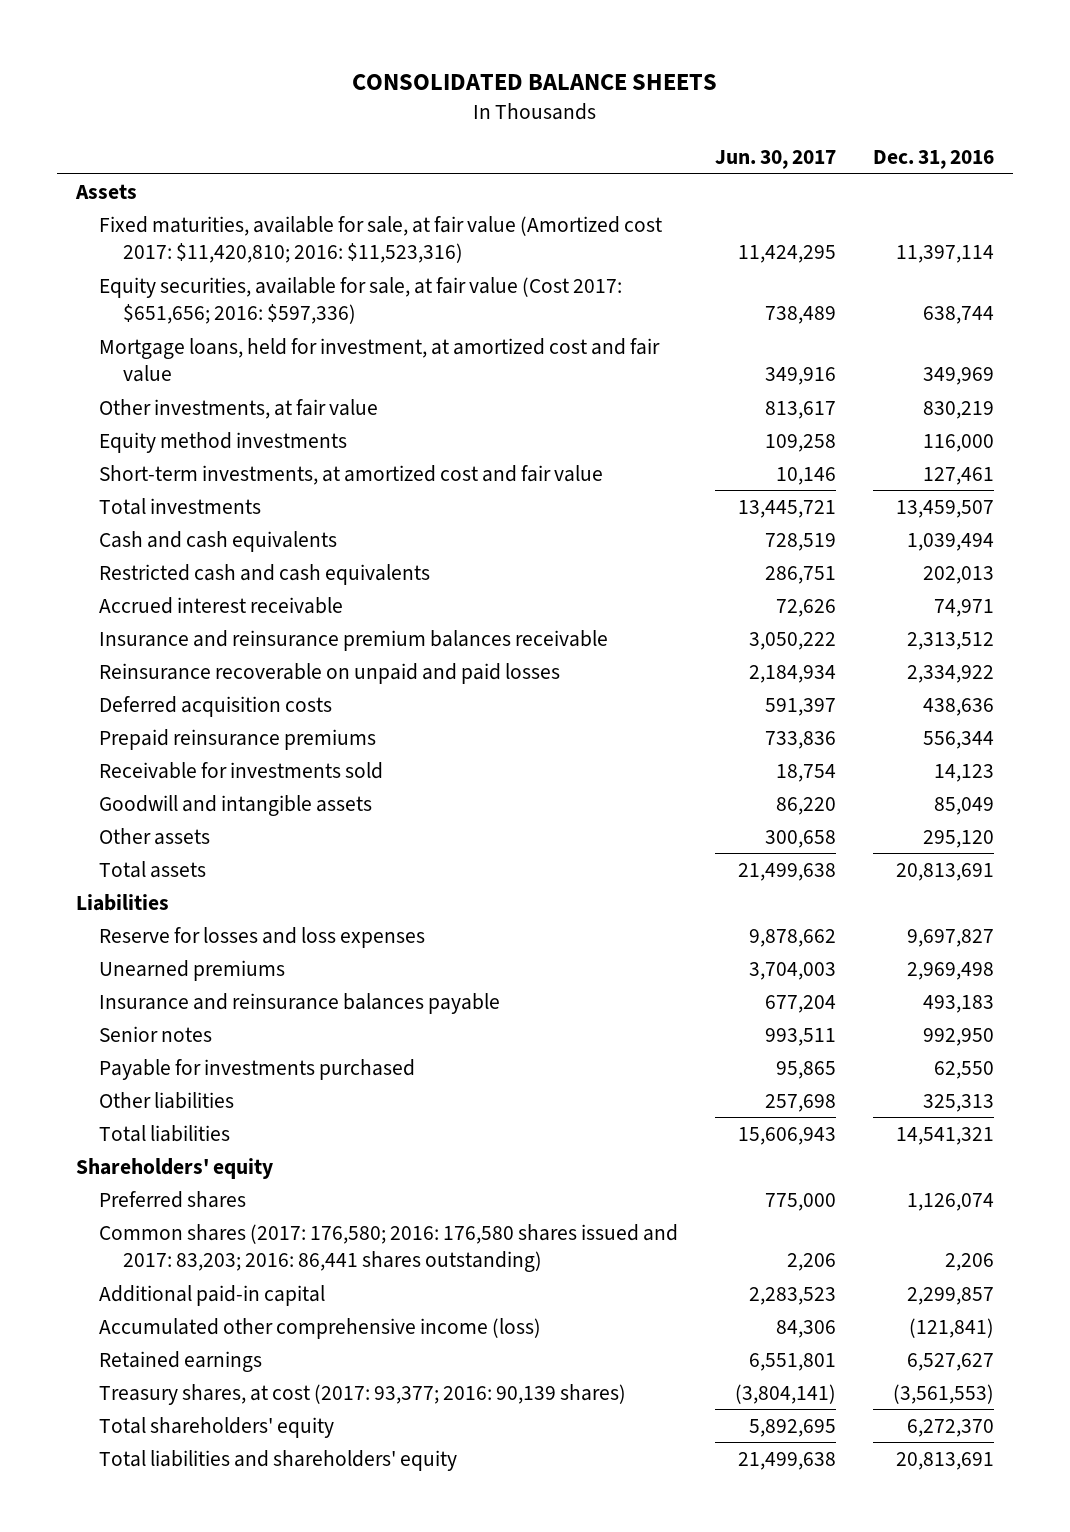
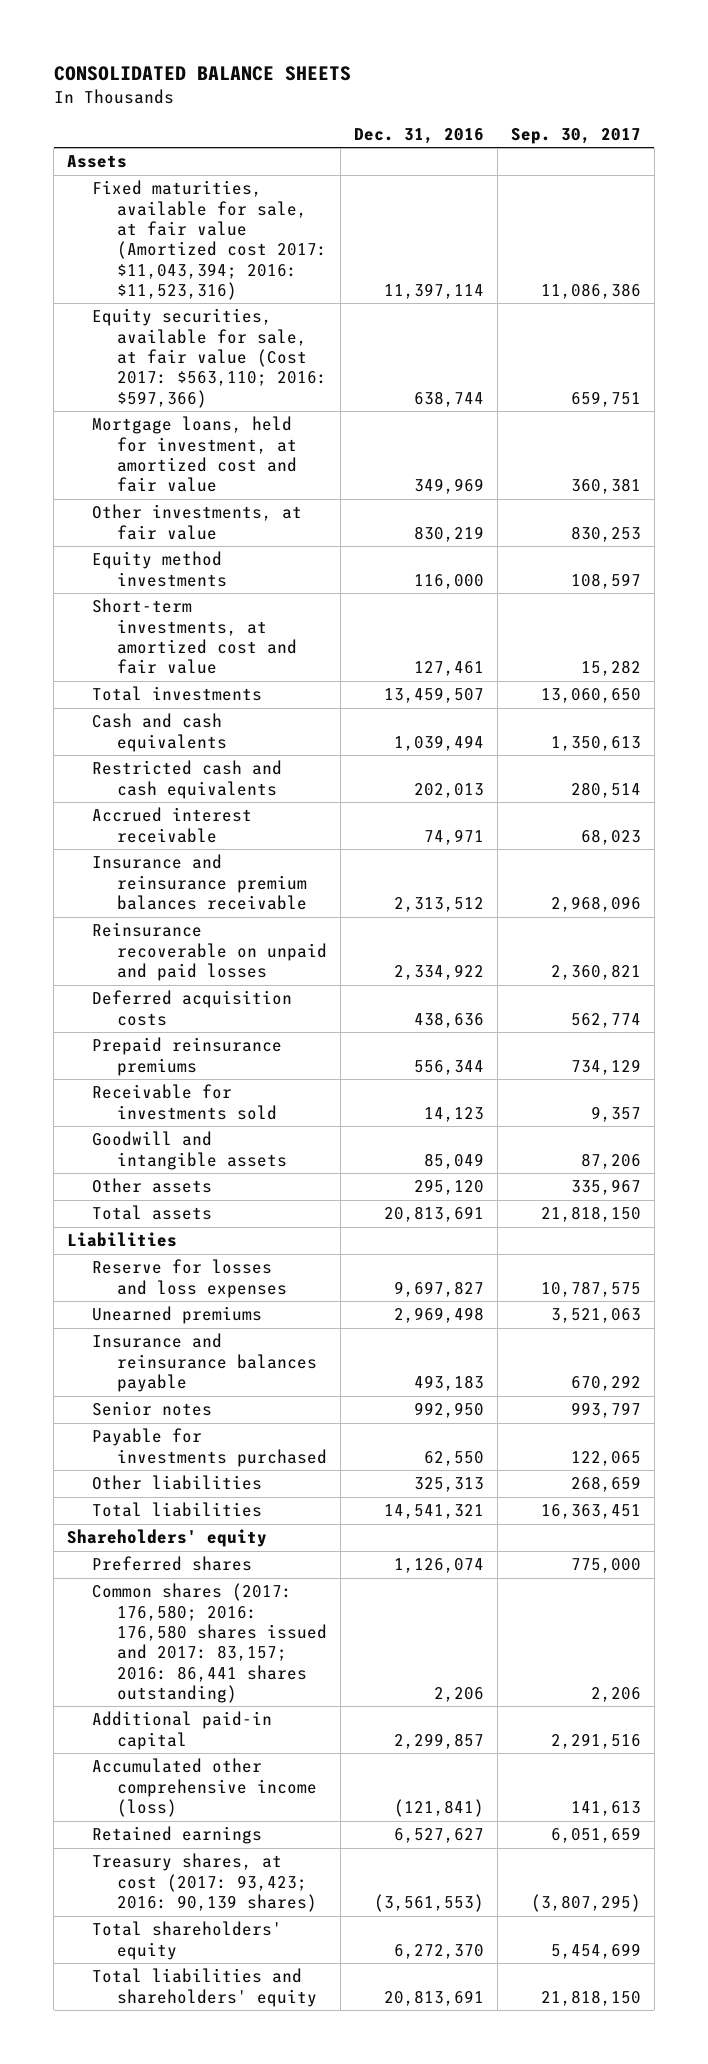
[715,150,837,170] Jun. 30, 2017 -> none
none -> [510,127,641,144] Sep. 30, 2017
[99,215,663,264] Fixed maturities, available for sale, at fair value (Amortized cost 2017: $11,420,810; 2016: $11,523,316) -> [92,180,328,300] Fixed maturities, available for sale, at fair value (Amortized cost 2017: $11,043,394; 2016: $11,523,316)
[99,276,623,325] Equity securities, available for sale, at fair value (Cost 2017: $651,656; 2016: $597,336) -> [92,308,328,408] Equity securities, available for sale, at fair value (Cost 2017: $563,110; 2016: $597,366)
[99,1223,679,1273] Common shares (2017: 176,580; 2016: 176,580 shares issued and 2017: 83,203; 2016: 86,441 shares outstanding) -> [92,1583,328,1703] Common shares (2017: 176,580; 2016: 176,580 shares issued and 2017: 83,157; 2016: 86,441 shares outstanding)
[99,1383,627,1405] Treasury shares, at cost (2017: 93,377; 2016: 90,139 shares) -> [92,1853,318,1913] Treasury shares, at cost (2017: 93,423; 2016: 90,139 shares)

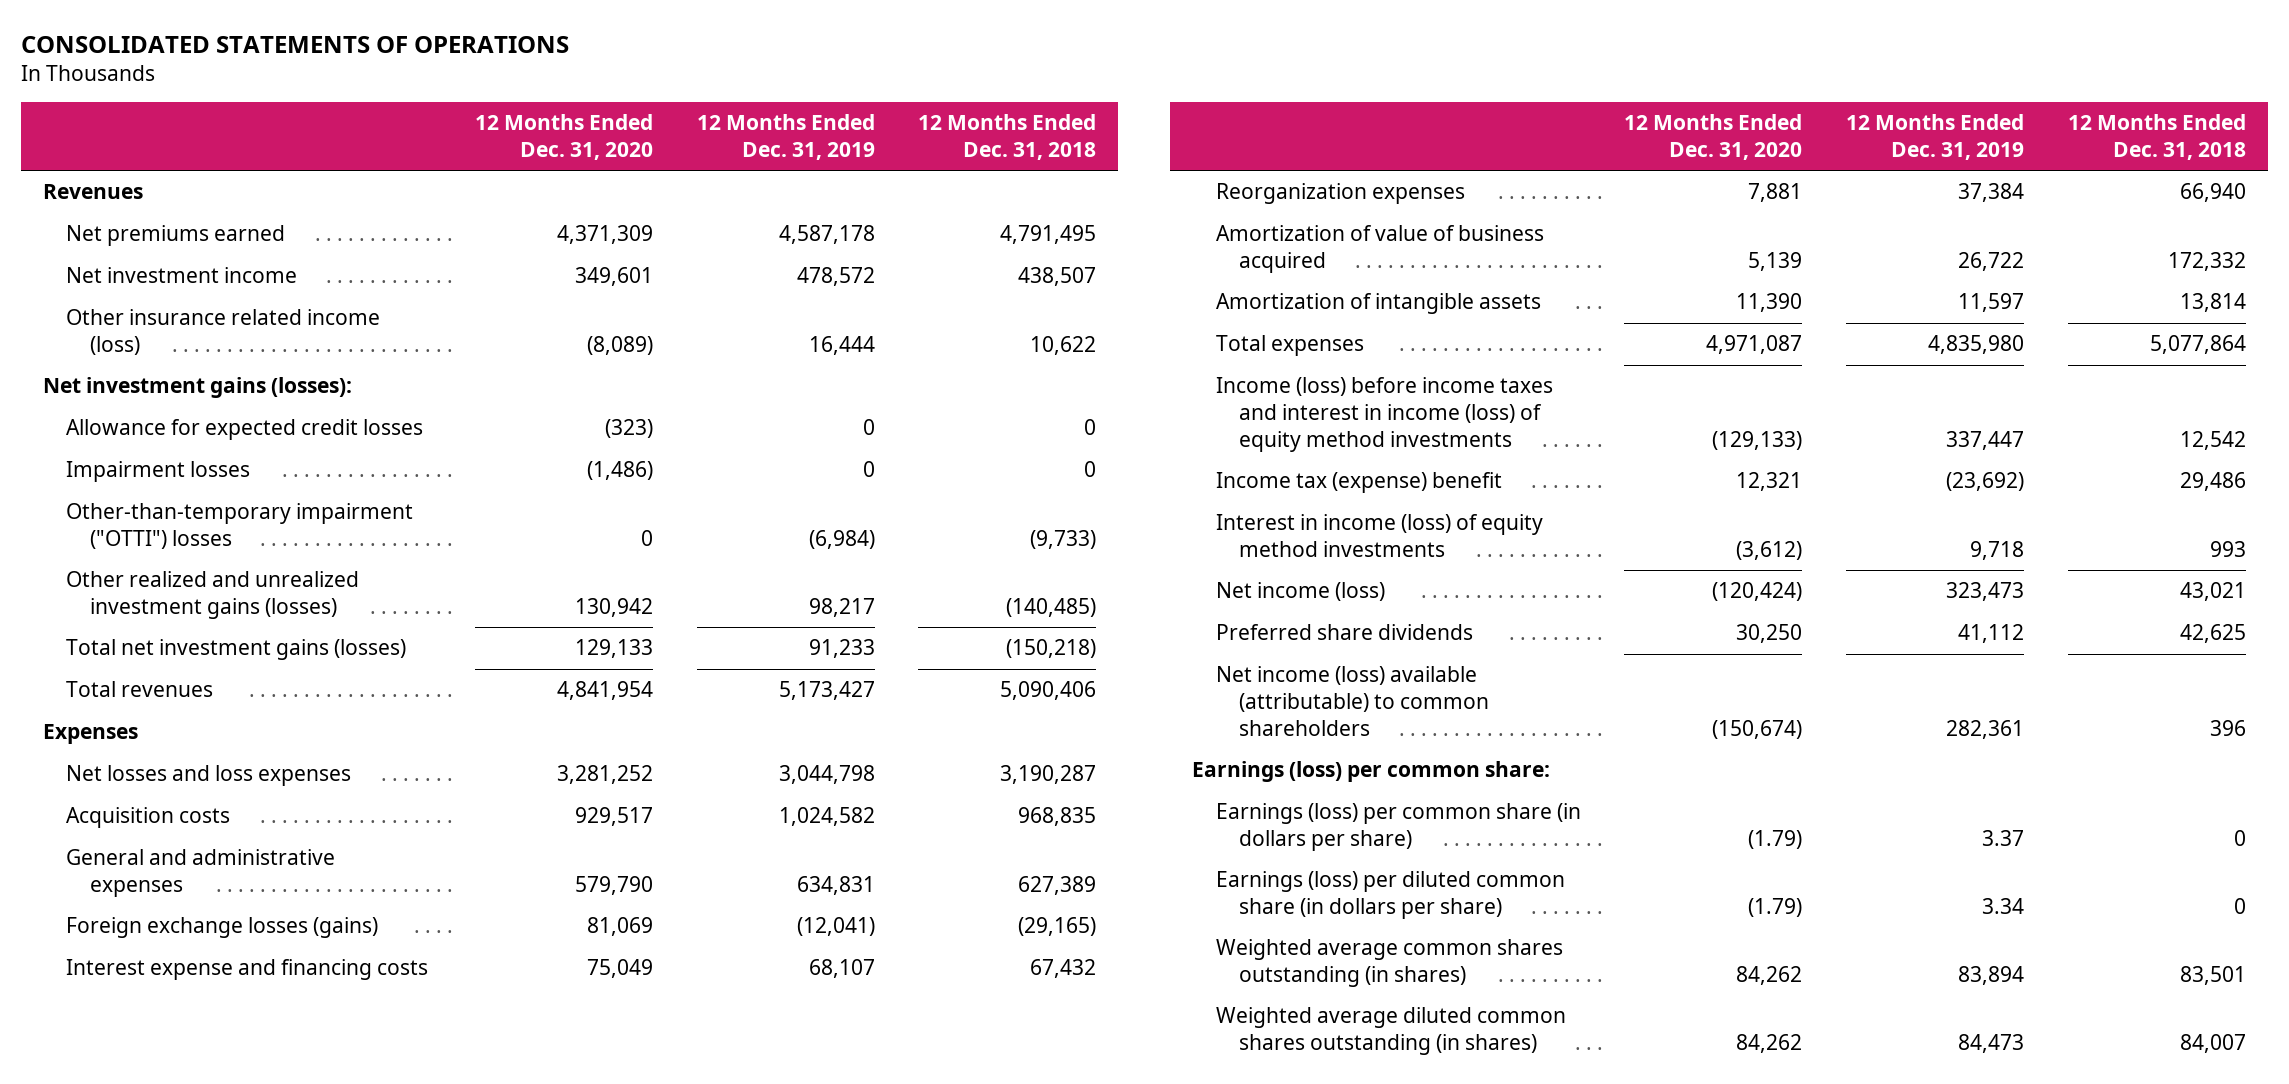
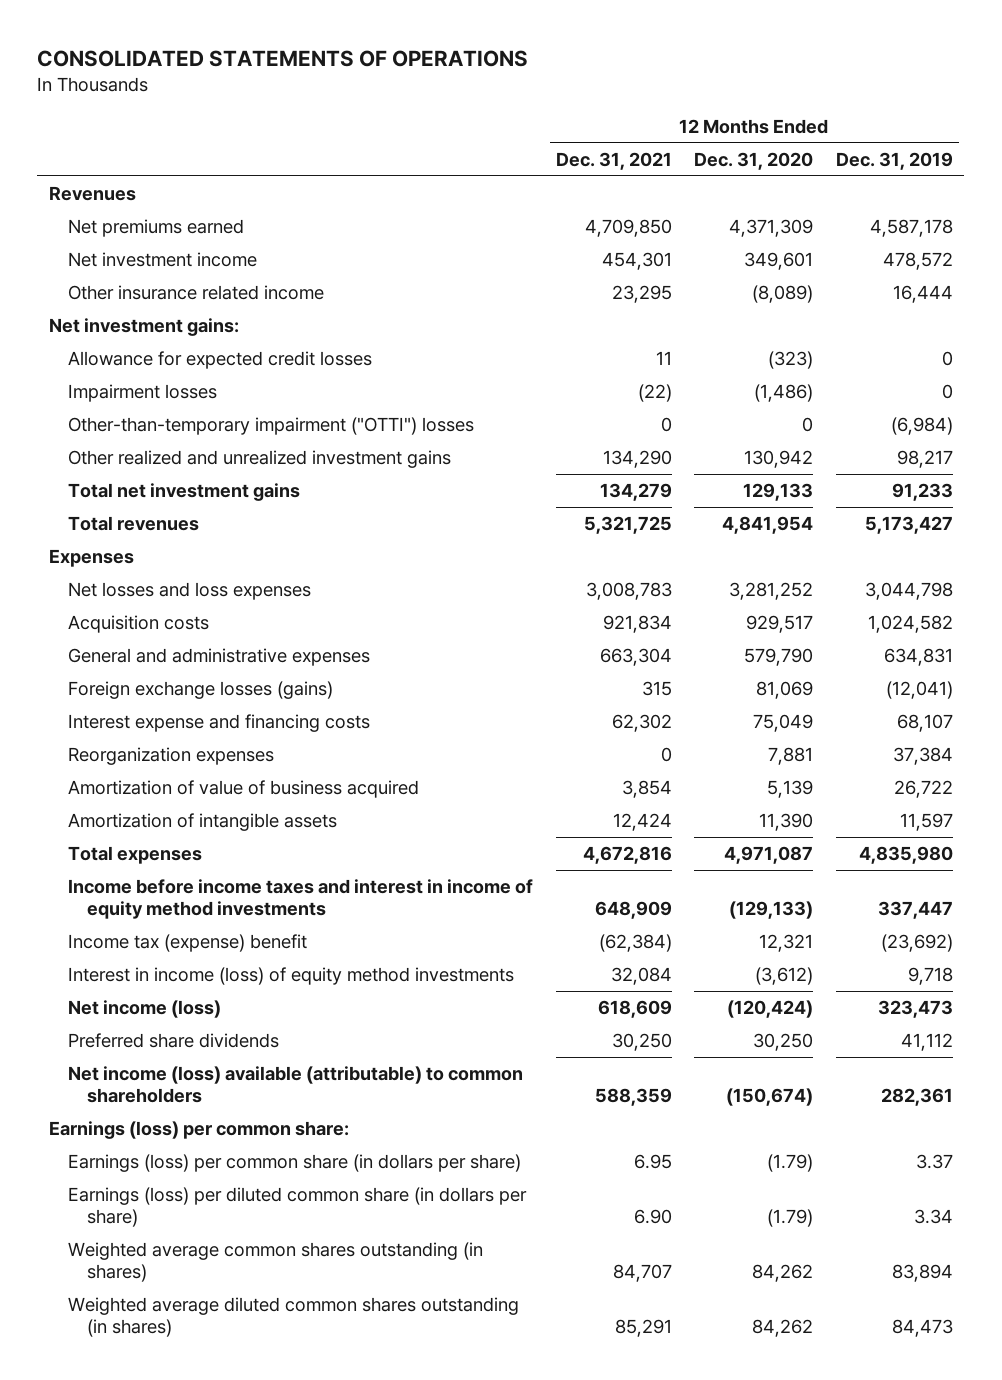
[918,114,1097,161] 12 Months Ended Dec. 31, 2018 -> none
none -> [555,152,672,171] Dec. 31, 2021
[66,309,381,355] Other insurance related income (loss) -> [67,285,324,301] Other insurance related income
[42,377,352,399] Net investment gains (losses): -> [48,318,239,337] Net investment gains:
[66,571,360,619] Other realized and unrealized investment gains (losses) -> [67,450,451,469] Other realized and unrealized investment gains
[66,639,407,661] Total net investment gains (losses) -> [67,483,300,502] Total net investment gains
[1215,377,1553,452] Income (loss) before income taxes and interest in income (loss) of equity method investments -> [67,879,533,919] Income before income taxes and interest in income of equity method investments

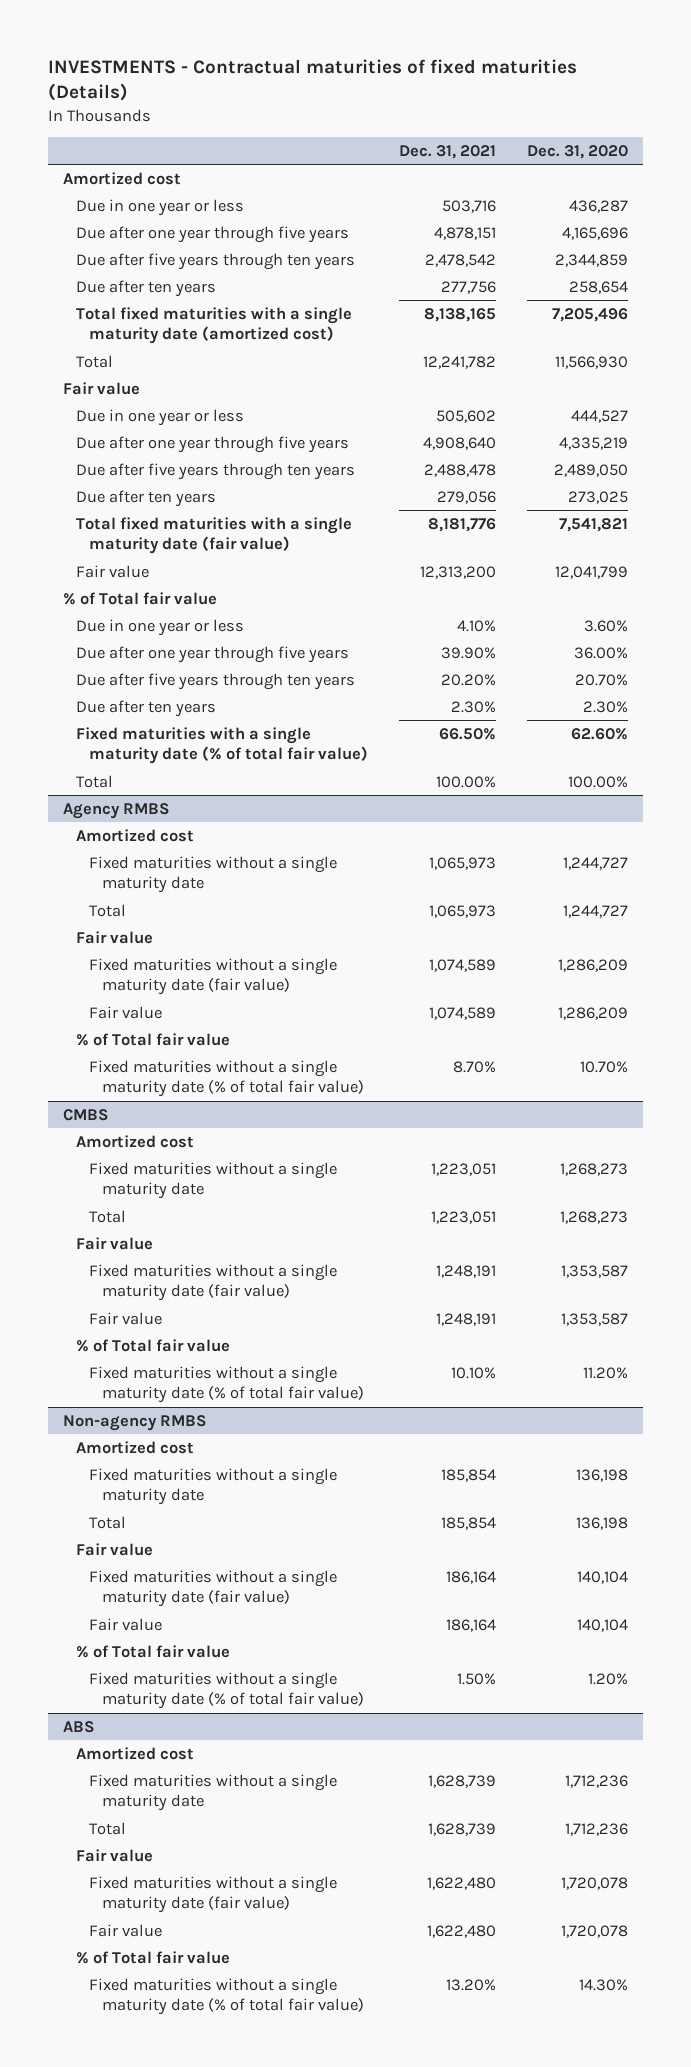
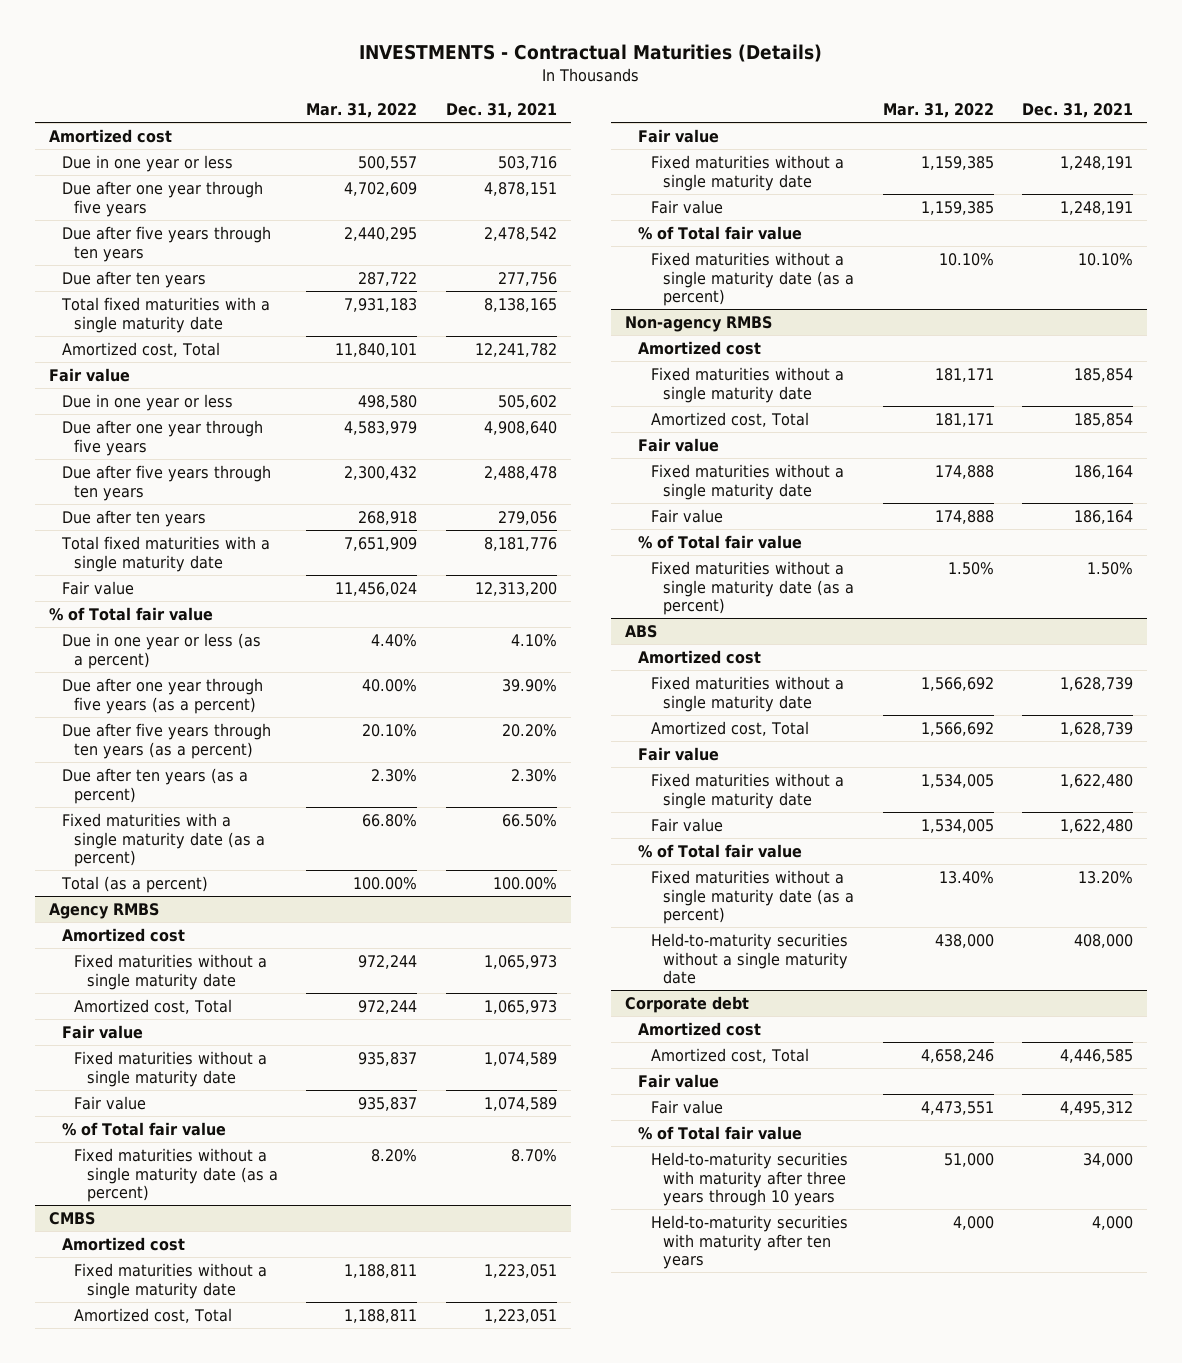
[47,59,577,102] INVESTMENTS - Contractual maturities of fixed maturities (Details) -> [359,44,823,63] INVESTMENTS - Contractual Maturities (Details)
[526,144,628,159] Dec. 31, 2020 -> none
none -> [306,103,418,119] Mar. 31, 2022
[75,306,352,345] Total fixed maturities with a single maturity date (amortized cost) -> [60,296,270,333] Total fixed maturities with a single maturity date
[75,354,113,368] Total -> [61,341,220,357] Amortized cost, Total
[75,516,352,555] Total fixed maturities with a single maturity date (fair value) -> [60,535,270,572] Total fixed maturities with a single maturity date
[75,618,244,636] Due in one year or less -> [61,632,261,669] Due in one year or less (as a percent)
[75,645,349,663] Due after one year through five years -> [61,677,263,714] Due after one year through five years (as a percent)
[75,672,355,690] Due after five years through ten years -> [61,722,271,759] Due after five years through ten years (as a percent)
[75,699,216,717] Due after ten years -> [61,767,248,804] Due after ten years (as a percent)
[75,726,368,765] Fixed maturities with a single maturity date (% of total fair value) -> [61,812,266,868] Fixed maturities with a single maturity date (as a percent)
[75,774,113,788] Total -> [60,875,208,893] Total (as a percent)
[88,903,126,917] Total -> [74,998,233,1014] Amortized cost, Total
[88,957,337,996] Fixed maturities without a single maturity date (fair value) -> [74,1050,268,1087] Fixed maturities without a single maturity date
[88,1059,364,1098] Fixed maturities without a single maturity date (% of total fair value) -> [74,1147,278,1203] Fixed maturities without a single maturity date (as a percent)
[88,1209,126,1223] Total -> [74,1307,233,1323] Amortized cost, Total
[88,1263,337,1302] Fixed maturities without a single maturity date (fair value) -> [650,154,844,191] Fixed maturities without a single maturity date
[88,1365,364,1404] Fixed maturities without a single maturity date (% of total fair value) -> [650,251,855,307] Fixed maturities without a single maturity date (as a percent)
[88,1515,126,1529] Total -> [650,411,809,427] Amortized cost, Total
[88,1569,337,1608] Fixed maturities without a single maturity date (fair value) -> [650,463,844,500] Fixed maturities without a single maturity date
[88,1671,364,1710] Fixed maturities without a single maturity date (% of total fair value) -> [650,560,855,616] Fixed maturities without a single maturity date (as a percent)
[88,1821,126,1835] Total -> [650,720,809,736] Amortized cost, Total
[88,1875,337,1914] Fixed maturities without a single maturity date (fair value) -> [650,772,844,809] Fixed maturities without a single maturity date
[88,1977,364,2016] Fixed maturities without a single maturity date (% of total fair value) -> [650,869,855,925] Fixed maturities without a single maturity date (as a percent)
none -> [650,932,849,985] Held-to-maturity securities without a single maturity date
none -> [625,995,750,1013] Corporate debt
none -> [637,1021,761,1036] Amortized cost
none -> [650,1047,809,1063] Amortized cost, Total
none -> [637,1073,719,1088] Fair value
none -> [650,1099,723,1114] Fair value
none -> [637,1125,802,1140] % of Total fair value
none -> [650,1151,848,1207] Held-to-maturity securities with maturity after three years through 10 years
none -> [650,1214,848,1270] Held-to-maturity securities with maturity after ten years

